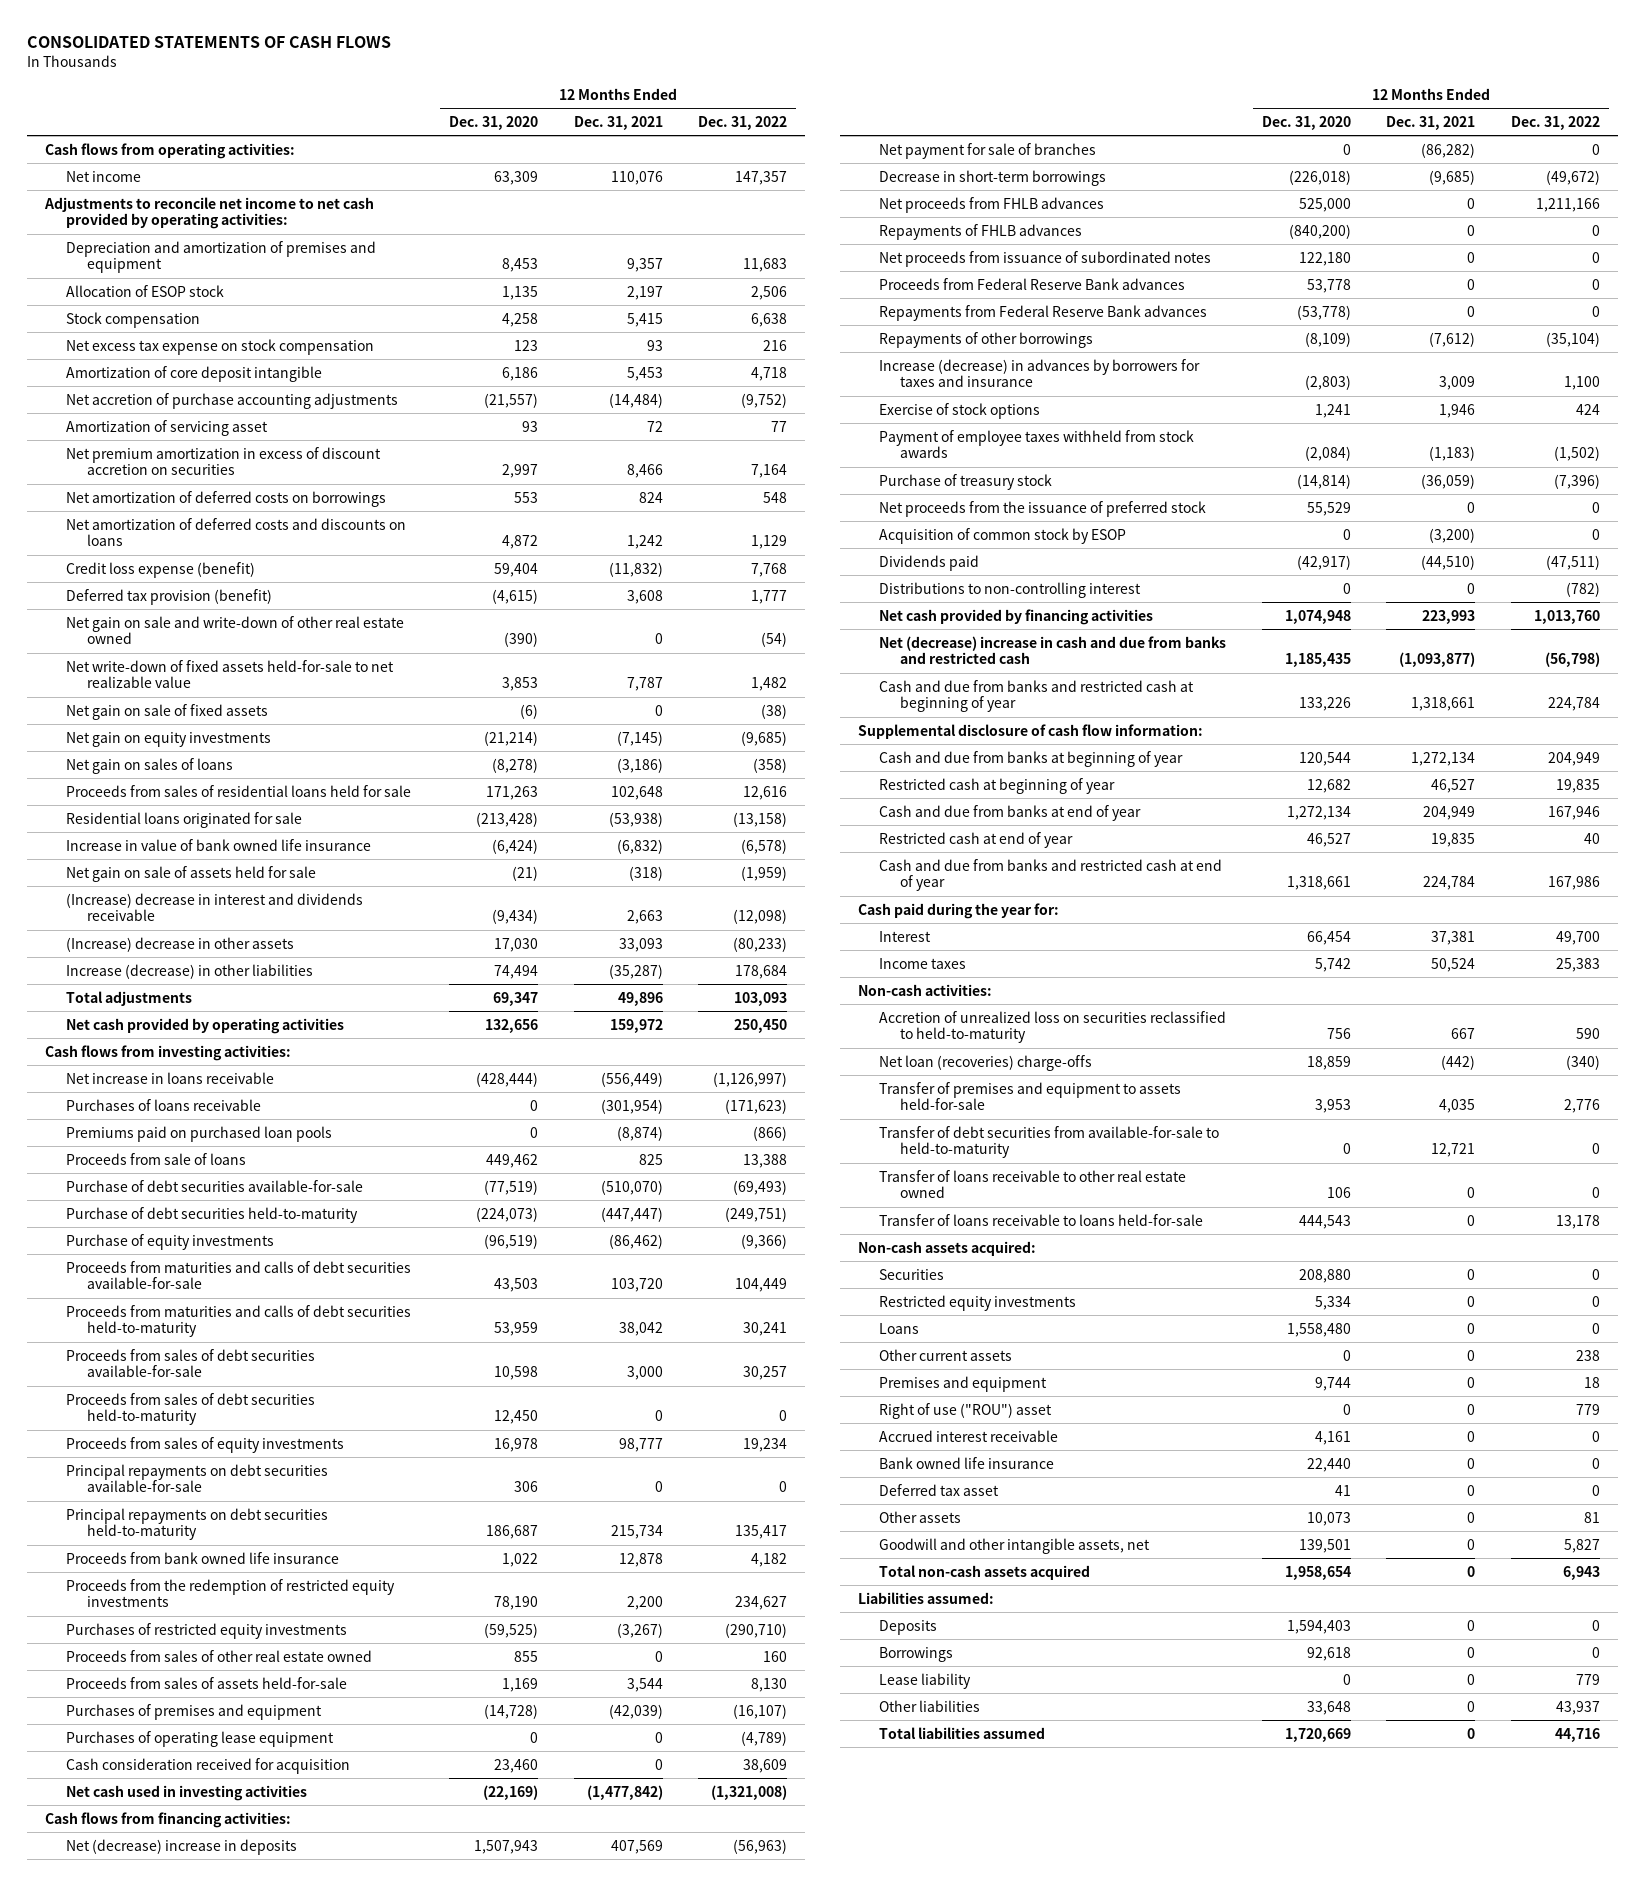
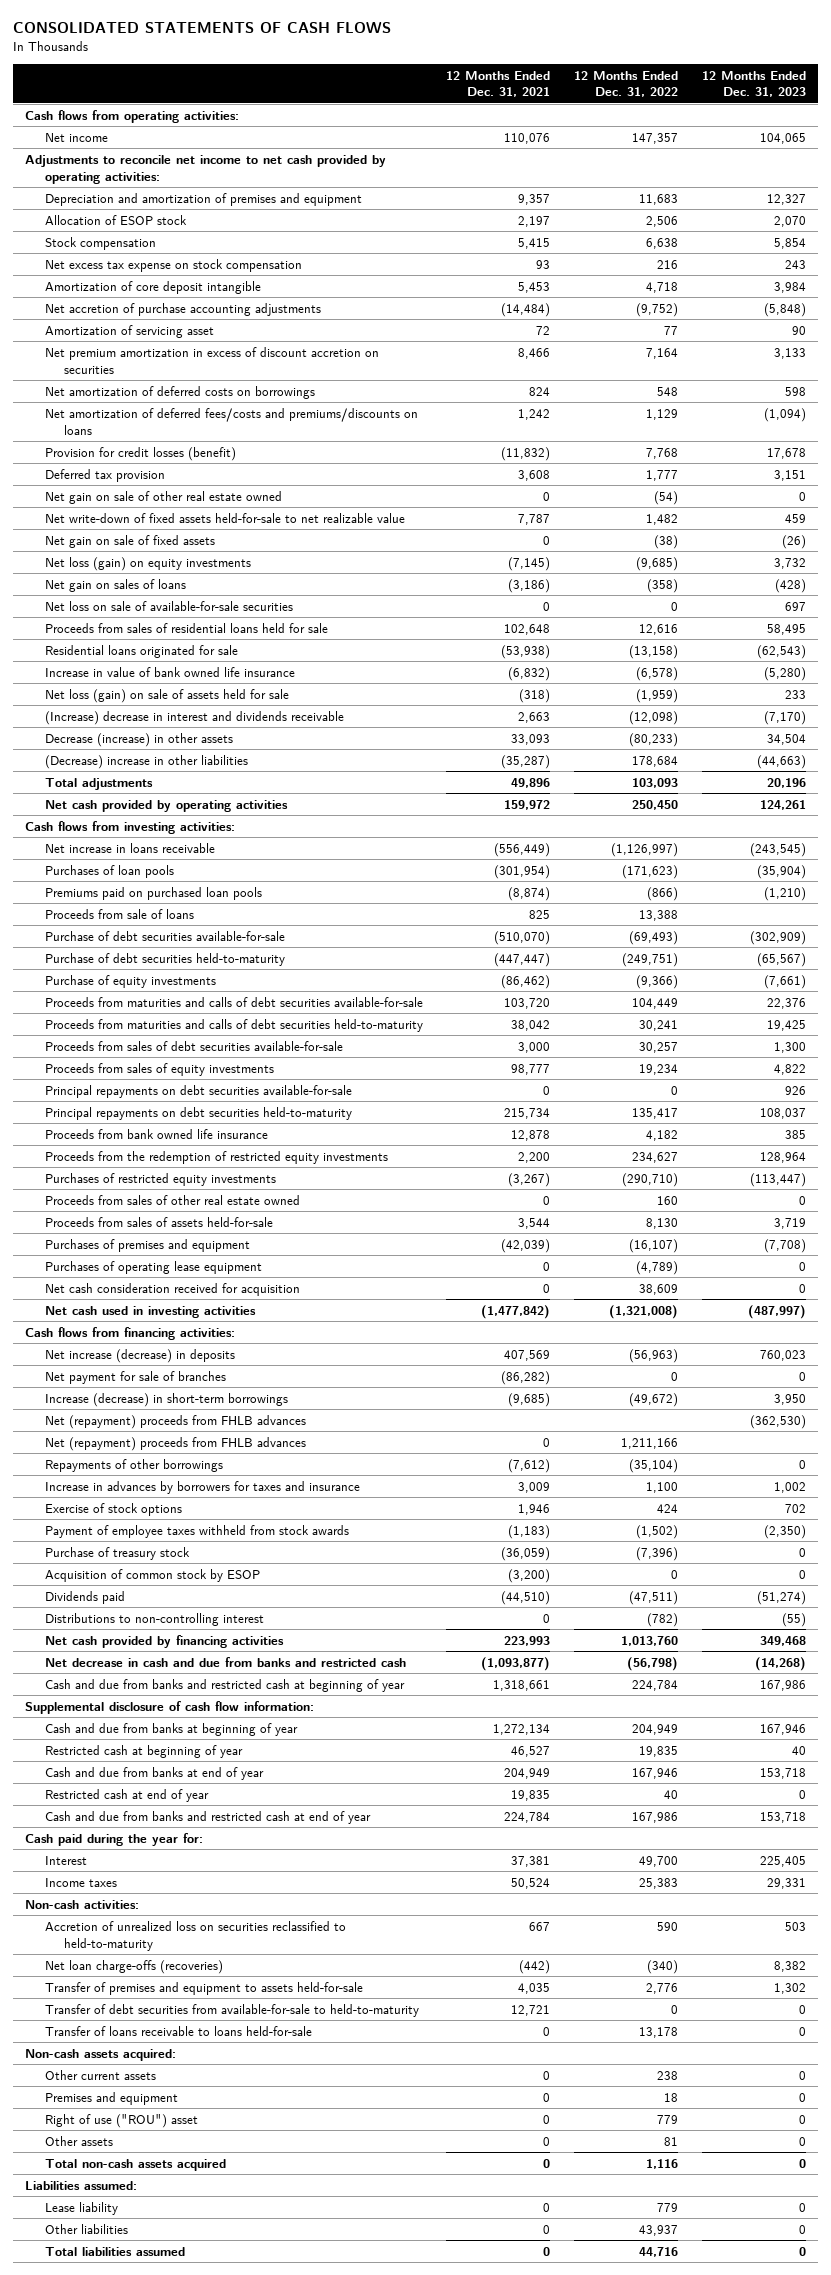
[448,115,538,130] Dec. 31, 2020 -> none
none -> [701,70,806,98] 12 Months Ended Dec. 31, 2023
[66,517,407,547] Net amortization of deferred costs and discounts on loans -> [44,407,418,435] Net amortization of deferred fees/costs and premiums/discounts on loans
[66,561,256,578] Credit loss expense (benefit) -> [44,446,236,461] Provision for credit losses (benefit)
[66,588,273,605] Deferred tax provision (benefit) -> [44,468,165,482] Deferred tax provision
[66,615,405,645] Net gain on sale and write-down of other real estate owned -> [44,490,282,504] Net gain on sale of other real estate owned
[66,731,272,747] Net gain on equity investments -> [44,556,251,571] Net loss (gain) on equity investments
none -> [44,600,293,611] Net loss on sale of available-for-sale securities
[66,865,317,882] Net gain on sale of assets held for sale -> [44,688,289,703] Net loss (gain) on sale of assets held for sale
[66,936,295,952] (Increase) decrease in other assets -> [44,732,233,747] Decrease (increase) in other assets
[66,963,314,979] Increase (decrease) in other liabilities -> [44,754,248,769] (Decrease) increase in other liabilities
[66,1098,262,1111] Purchases of loans receivable -> [44,864,174,878] Purchases of loan pools
[66,1392,316,1426] Proceeds from sales of debt securities held-to-maturity -> none
[66,1757,351,1774] Cash consideration received for acquisition -> [44,1282,300,1296] Net cash consideration received for acquisition
[66,1838,298,1855] Net (decrease) increase in deposits -> [44,1348,235,1363] Net increase (decrease) in deposits
[878,223,1082,240] Repayments of FHLB advances -> none
[878,250,1211,267] Net proceeds from issuance of subordinated notes -> none
[878,277,1185,290] Proceeds from Federal Reserve Bank advances -> none
[878,304,1207,321] Repayments from Federal Reserve Bank advances -> none
[878,169,1106,186] Decrease in short-term borrowings -> [44,1392,288,1407] Increase (decrease) in short-term borrowings
none -> [44,1414,306,1429] Net (repayment) proceeds from FHLB advances
[878,196,1104,213] Net proceeds from FHLB advances -> [44,1436,306,1451] Net (repayment) proceeds from FHLB advances
[878,358,1200,388] Increase (decrease) in advances by borrowers for taxes and insurance -> [44,1480,360,1494] Increase in advances by borrowers for taxes and insurance
[878,500,1206,517] Net proceeds from the issuance of preferred stock -> none
[878,635,1226,665] Net (decrease) increase in cash and due from banks and restricted cash -> [44,1656,406,1667] Net decrease in cash and due from banks and restricted cash
[878,1054,1092,1071] Net loan (recoveries) charge-offs -> [44,1959,223,1974] Net loan charge-offs (recoveries)
[878,1169,1186,1199] Transfer of loans receivable to other real estate owned -> none
[878,1268,944,1280] Securities -> none
[878,1294,1076,1311] Restricted equity investments -> none
[878,1322,919,1334] Loans -> none
[878,1429,1058,1442] Accrued interest receivable -> none
[878,1456,1054,1469] Bank owned life insurance -> none
[878,1483,999,1496] Deferred tax asset -> none
[878,1537,1150,1554] Goodwill and other intangible assets, net -> none
[1562,1565,1600,1580] 6,943 -> [646,2158,679,2169] 1,116
[878,1619,937,1635] Deposits -> none
[878,1646,953,1662] Borrowings -> none

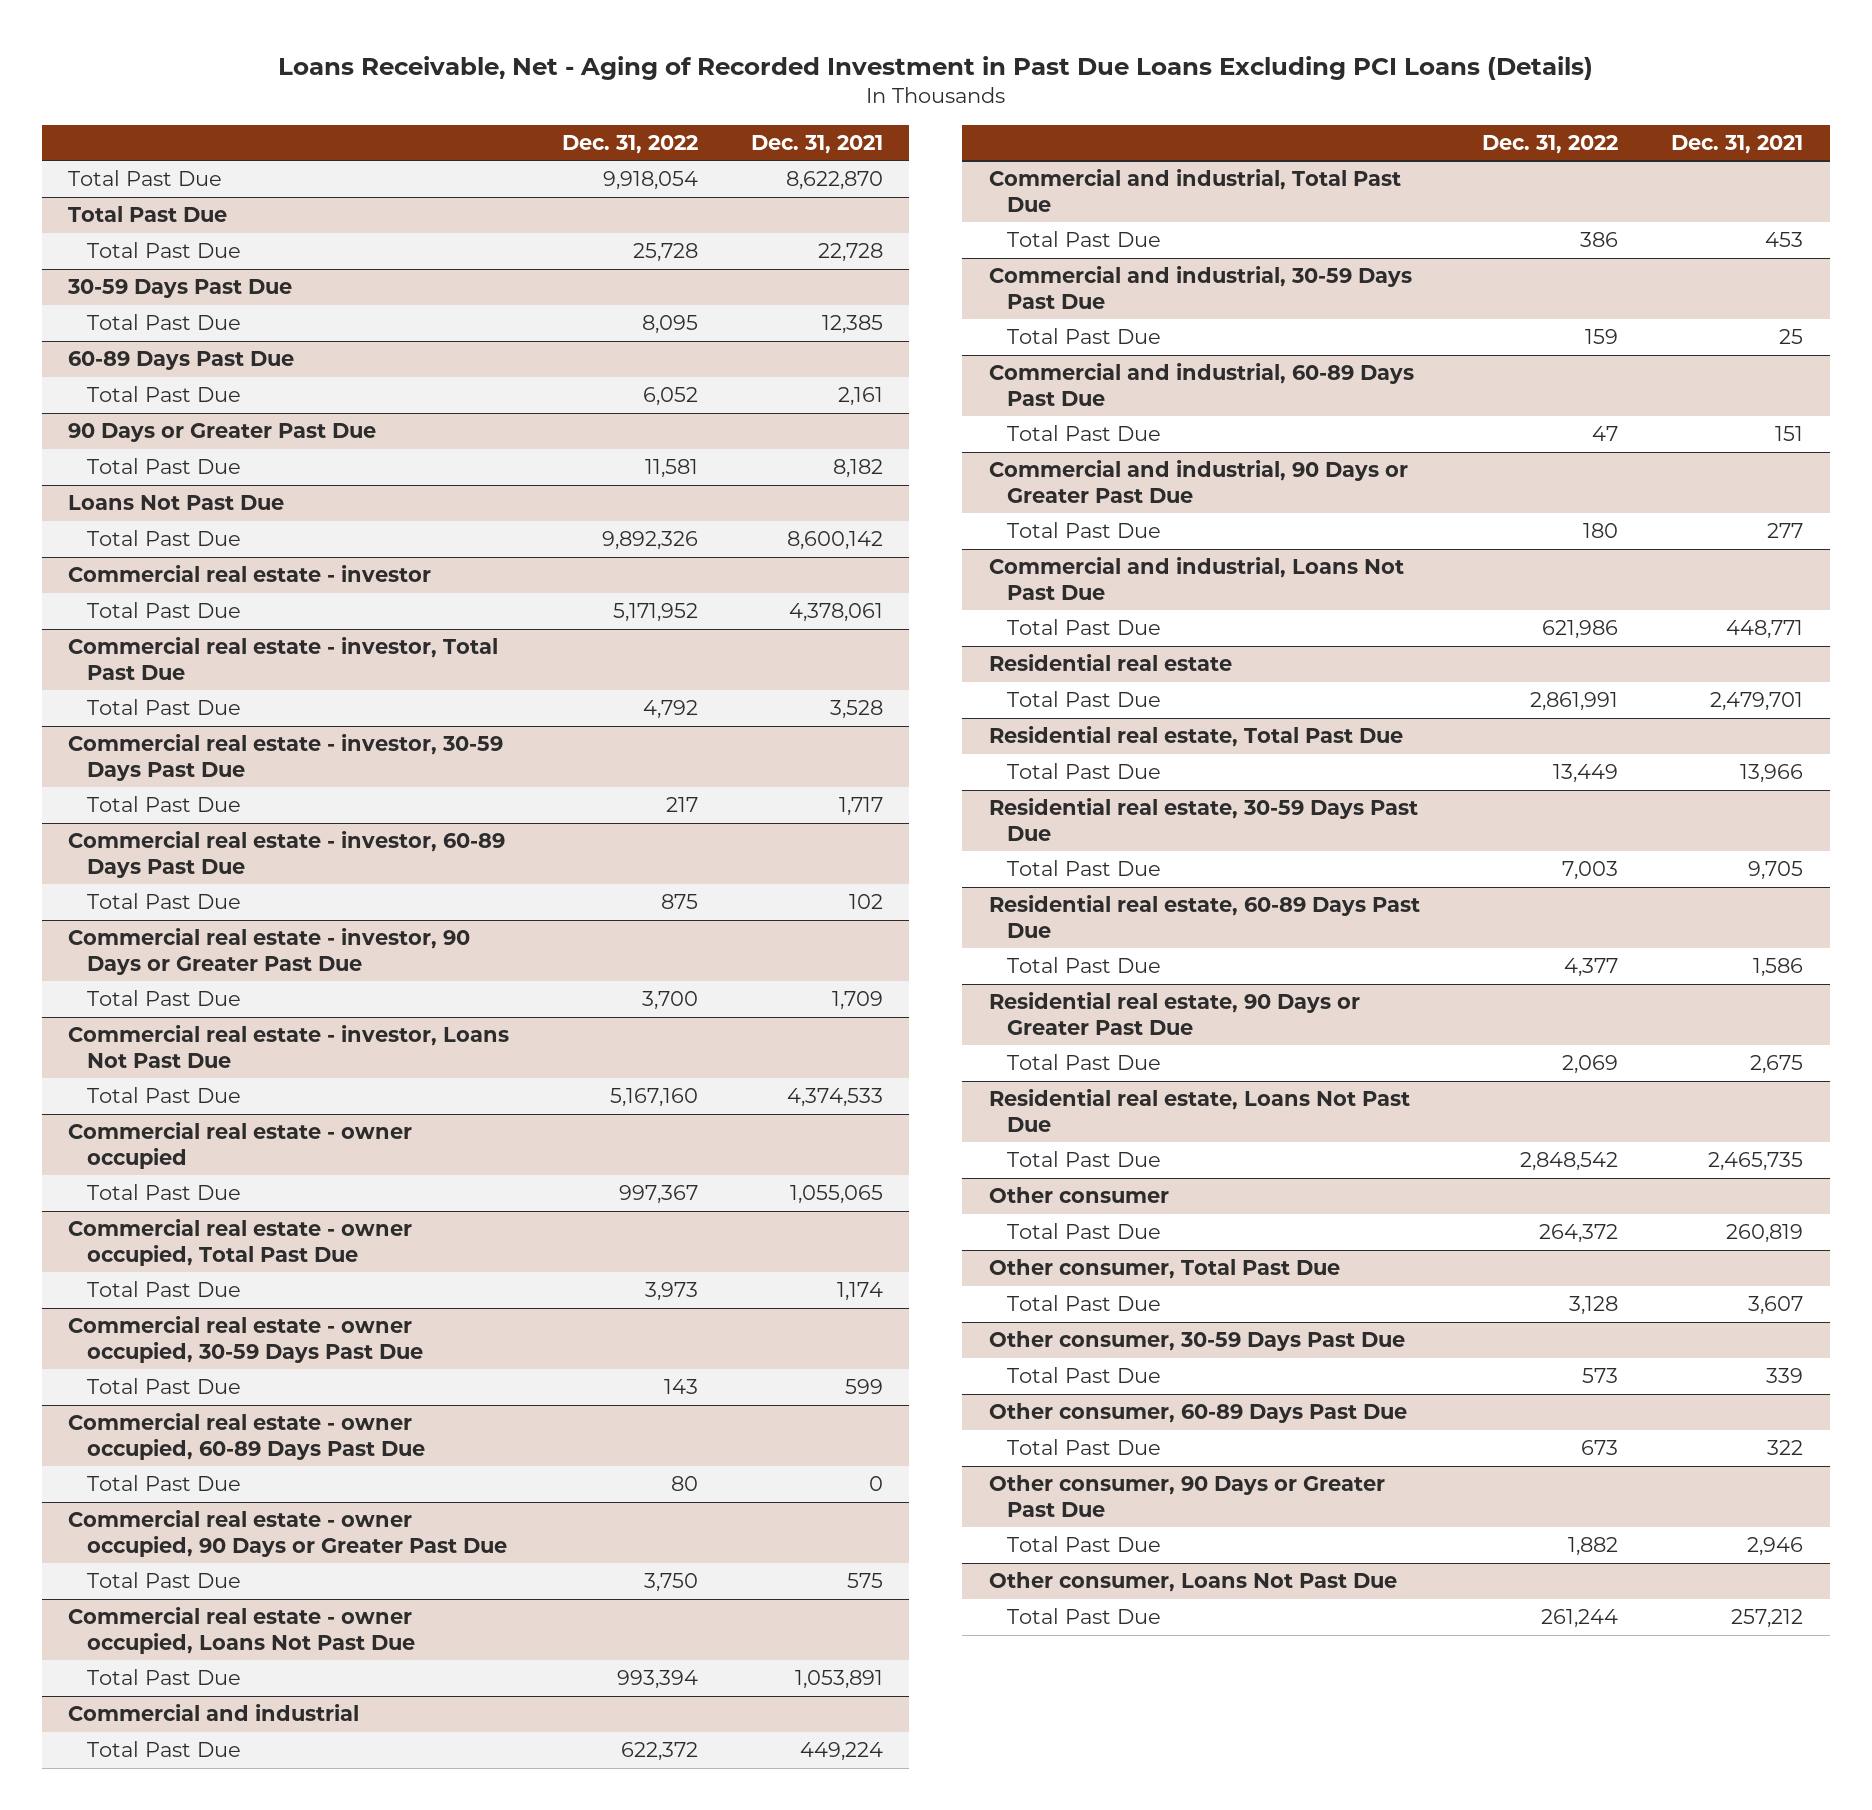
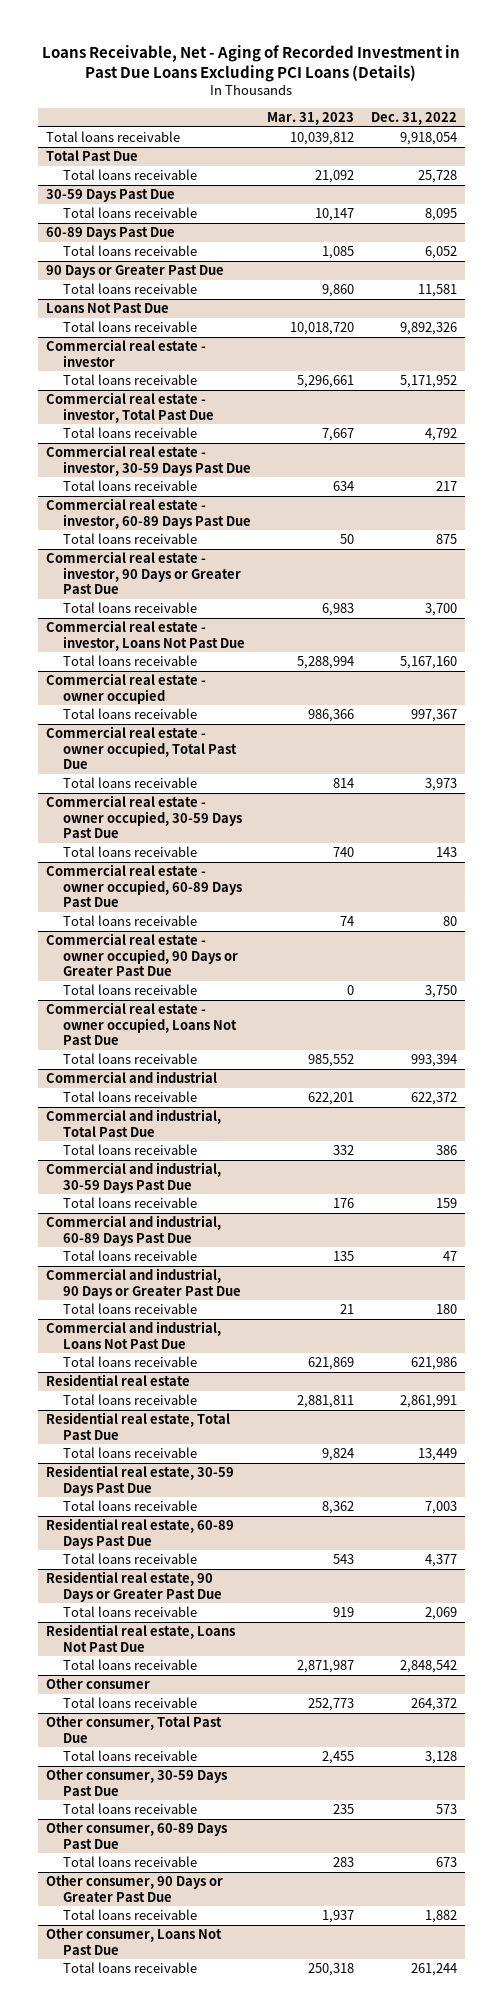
[750,135,883,155] Dec. 31, 2021 -> none
none -> [267,112,355,126] Mar. 31, 2023
[68,170,223,187] Total Past Due -> [45,131,180,143] Total loans receivable
[86,242,241,259] Total Past Due -> [62,169,197,181] Total loans receivable
[86,314,241,331] Total Past Due -> [62,207,197,219] Total loans receivable
[86,386,241,403] Total Past Due -> [62,245,197,257] Total loans receivable
[86,458,241,475] Total Past Due -> [62,283,197,295] Total loans receivable
[86,530,241,547] Total Past Due -> [62,321,197,333] Total loans receivable
[86,602,241,619] Total Past Due -> [62,374,197,386] Total loans receivable
[86,699,241,716] Total Past Due -> [62,427,197,439] Total loans receivable
[86,796,241,813] Total Past Due -> [62,480,197,492] Total loans receivable
[86,893,241,910] Total Past Due -> [62,533,197,545] Total loans receivable
[86,990,241,1007] Total Past Due -> [62,602,197,614] Total loans receivable
[86,1087,241,1104] Total Past Due -> [62,655,197,667] Total loans receivable
[86,1184,241,1201] Total Past Due -> [62,708,197,720] Total loans receivable
[86,1281,241,1298] Total Past Due -> [62,777,197,789] Total loans receivable
[86,1378,241,1395] Total Past Due -> [62,846,197,858] Total loans receivable
[86,1475,241,1492] Total Past Due -> [62,915,197,927] Total loans receivable
[86,1572,241,1589] Total Past Due -> [62,984,197,996] Total loans receivable
[86,1669,241,1686] Total Past Due -> [62,1053,197,1065] Total loans receivable
[86,1741,241,1758] Total Past Due -> [62,1091,197,1103] Total loans receivable
[1007,231,1162,248] Total Past Due -> [62,1144,197,1156] Total loans receivable
[1007,328,1162,345] Total Past Due -> [62,1197,197,1209] Total loans receivable
[1007,425,1162,442] Total Past Due -> [62,1250,197,1262] Total loans receivable
[1007,522,1162,539] Total Past Due -> [62,1303,197,1315] Total loans receivable
[1007,619,1162,636] Total Past Due -> [62,1356,197,1368] Total loans receivable
[1007,691,1162,708] Total Past Due -> [62,1394,197,1406] Total loans receivable
[1007,763,1162,780] Total Past Due -> [62,1447,197,1459] Total loans receivable
[1007,860,1162,877] Total Past Due -> [62,1500,197,1512] Total loans receivable
[1007,957,1162,974] Total Past Due -> [62,1553,197,1565] Total loans receivable
[1007,1054,1162,1071] Total Past Due -> [62,1606,197,1618] Total loans receivable
[1007,1151,1162,1168] Total Past Due -> [62,1659,197,1671] Total loans receivable
[1007,1223,1162,1240] Total Past Due -> [62,1697,197,1709] Total loans receivable
[1007,1295,1162,1312] Total Past Due -> [62,1750,197,1762] Total loans receivable
[1007,1367,1162,1384] Total Past Due -> [62,1803,197,1815] Total loans receivable
[1007,1439,1162,1456] Total Past Due -> [62,1856,197,1868] Total loans receivable
[1007,1536,1162,1553] Total Past Due -> [62,1909,197,1921] Total loans receivable
[1007,1608,1162,1625] Total Past Due -> [62,1962,197,1974] Total loans receivable

